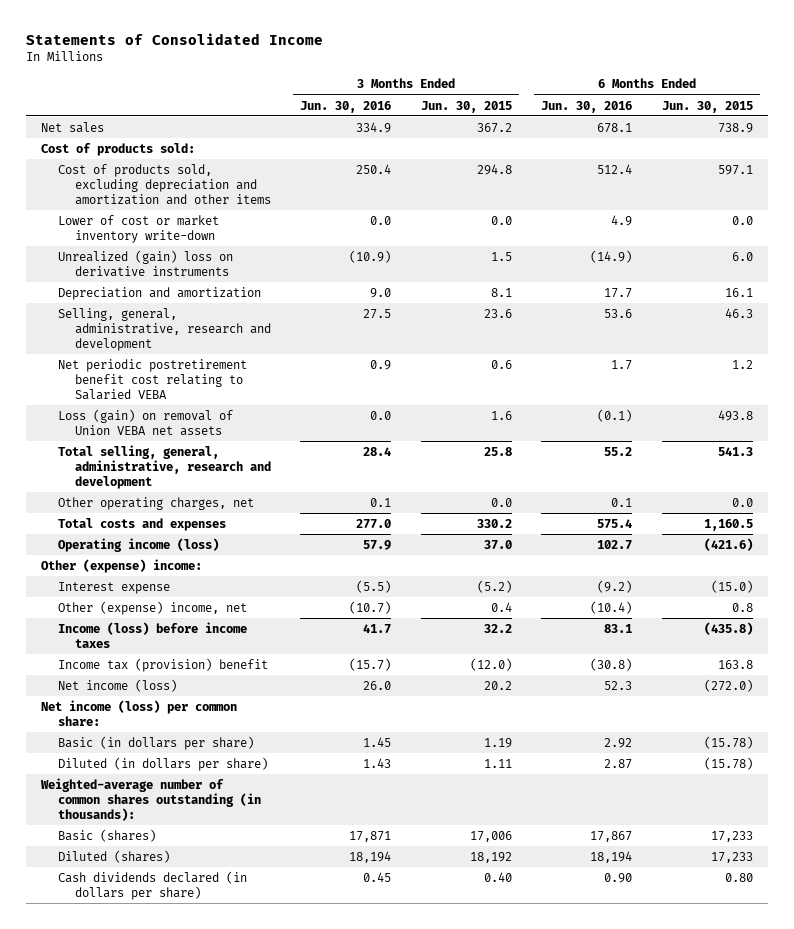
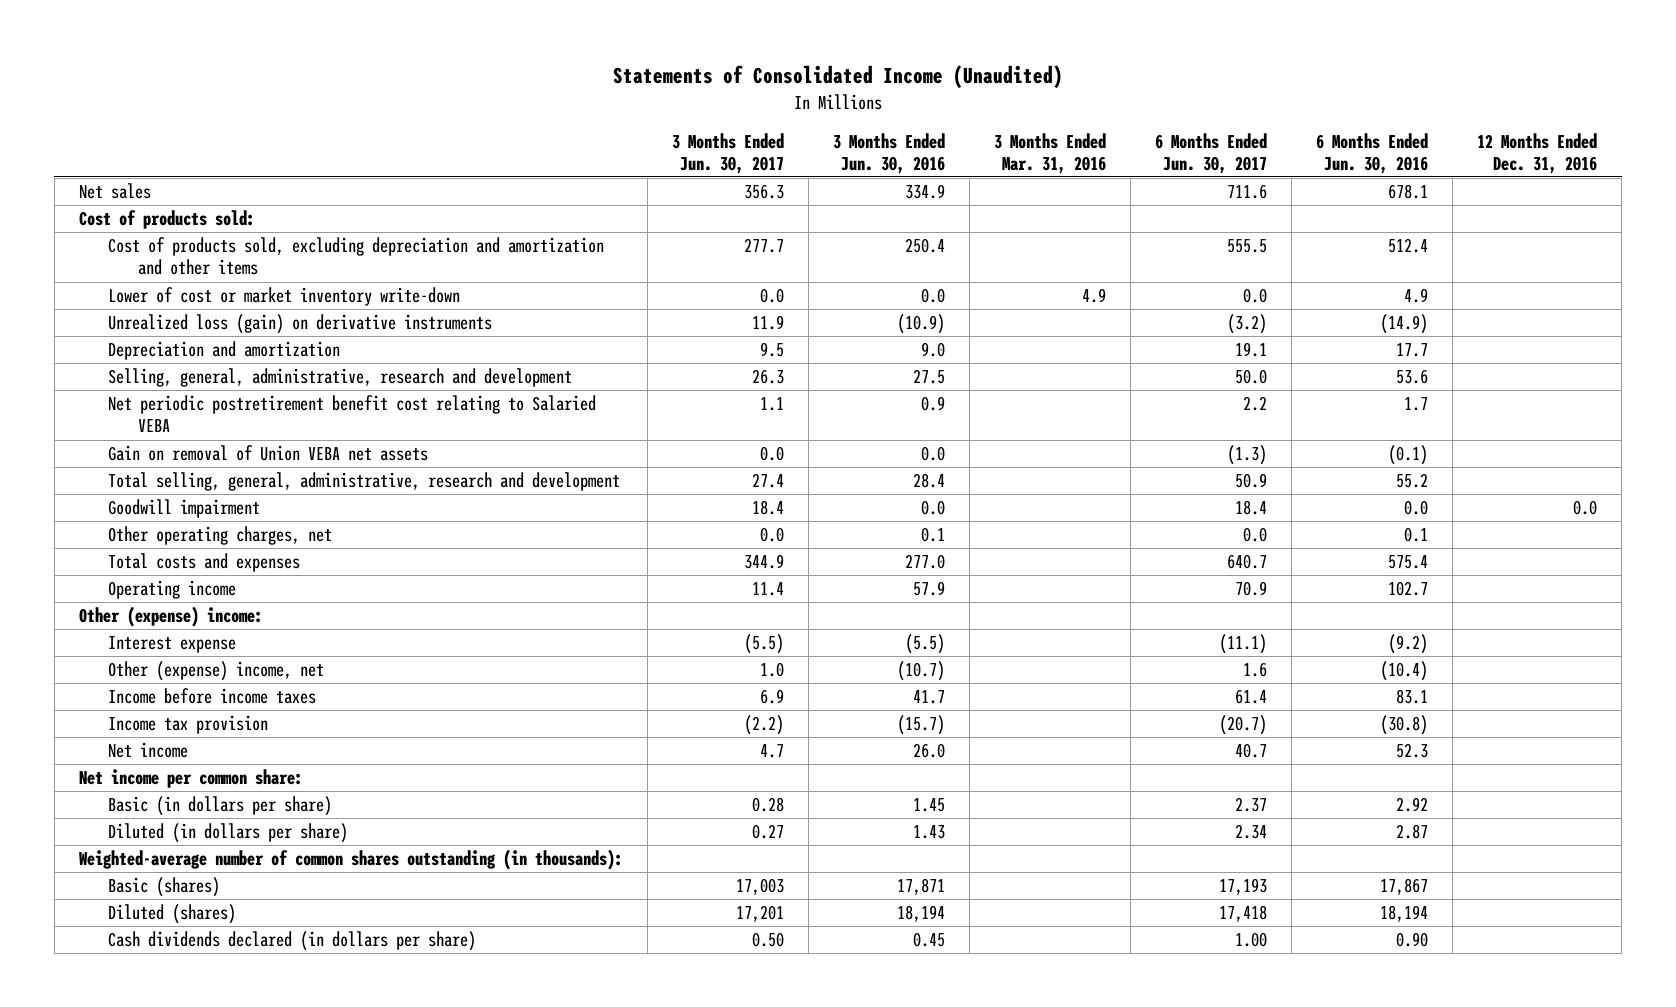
[26,33,324,46] Statements of Consolidated Income -> [612,65,1063,89] Statements of Consolidated Income (Unaudited)
[420,100,512,113] Jun. 30, 2015 -> none
[662,100,754,113] Jun. 30, 2015 -> none
none -> [671,132,784,174] 3 Months Ended Jun. 30, 2017
none -> [993,132,1106,174] 3 Months Ended Mar. 31, 2016
none -> [1154,132,1267,174] 6 Months Ended Jun. 30, 2017
none -> [1477,132,1598,174] 12 Months Ended Dec. 31, 2016
[57,249,233,277] Unrealized (gain) loss on derivative instruments -> [108,314,493,335] Unrealized loss (gain) on derivative instruments
[57,408,233,436] Loss (gain) on removal of Union VEBA net assets -> [108,445,429,462] Gain on removal of Union VEBA net assets
none -> [108,499,261,519] Goodwill impairment
[57,537,219,552] Operating income (loss) -> [108,580,237,600] Operating income
[57,621,247,648] Income (loss) before income taxes -> [108,688,317,705] Income before income taxes
[57,657,268,672] Income tax (provision) benefit -> [108,715,269,735] Income tax provision
[57,678,177,692] Net income (loss) -> [108,742,189,759] Net income
[41,699,238,726] Net income (loss) per common share: -> [78,769,303,789] Net income per common share:

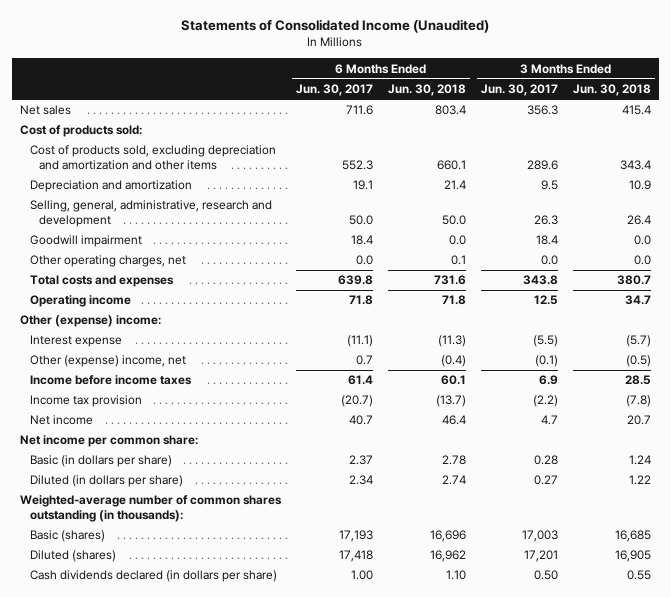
[832,132,945,174] 3 Months Ended Jun. 30, 2016 -> none
[993,132,1106,174] 3 Months Ended Mar. 31, 2016 -> none
[1316,132,1429,174] 6 Months Ended Jun. 30, 2016 -> none
[1477,132,1598,174] 12 Months Ended Dec. 31, 2016 -> none
none -> [387,84,466,97] Jun. 30, 2018
none -> [573,84,652,97] Jun. 30, 2018
[108,287,461,307] Lower of cost or market inventory write-down -> none
[108,314,493,335] Unrealized loss (gain) on derivative instruments -> none
[743,238,784,254] 277.7 -> [527,160,559,171] 289.6
[1226,239,1267,254] 555.5 -> [341,160,373,171] 552.3
[108,395,597,433] Net periodic postretirement benefit cost relating to Salaried VEBA -> none
[108,445,429,462] Gain on removal of Union VEBA net assets -> none
[108,472,621,492] Total selling, general, administrative, research and development -> none
[743,554,784,570] 344.9 -> [523,275,559,286] 343.8
[1226,554,1267,570] 640.7 -> [337,275,373,286] 639.8
[751,582,784,597] 11.4 -> [534,295,559,306] 12.5
[1234,581,1267,597] 70.9 -> [348,295,373,306] 71.8
[759,662,784,678] 1.0 -> [535,355,559,368] (0.1)
[1242,662,1267,678] 1.6 -> [355,355,373,366] 0.7

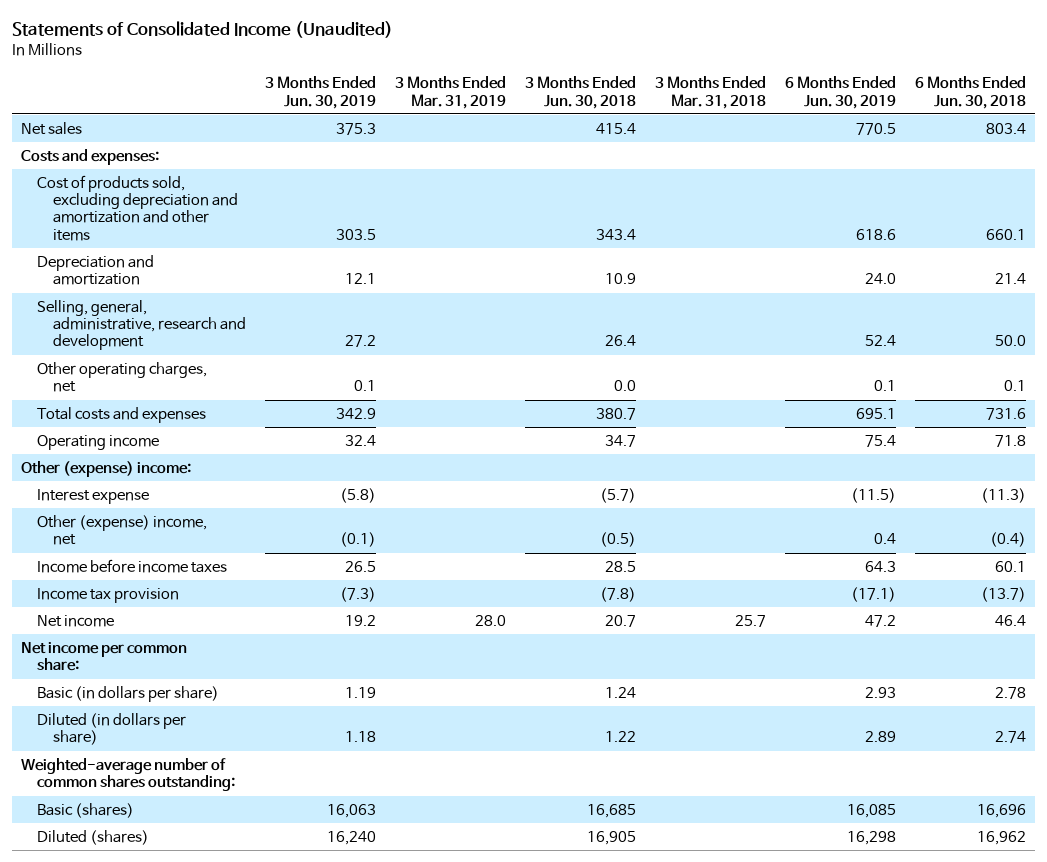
[295,84,373,97] Jun. 30, 2017 -> none
[481,84,559,97] Jun. 30, 2017 -> none
none -> [265,76,377,109] 3 Months Ended Jun. 30, 2019
none -> [395,76,507,109] 3 Months Ended Mar. 31, 2019
none -> [654,76,766,109] 3 Months Ended Mar. 31, 2018
none -> [784,76,896,109] 6 Months Ended Jun. 30, 2019
[19,125,142,138] Cost of products sold: -> none
none -> [21,148,160,165] Costs and expenses:
[29,235,142,248] Goodwill impairment -> none
[19,495,282,523] Weighted-average number of common shares outstanding (in thousands): -> [21,757,236,792] Weighted-average number of common shares outstanding:
[29,570,277,583] Cash dividends declared (in dollars per share) -> none

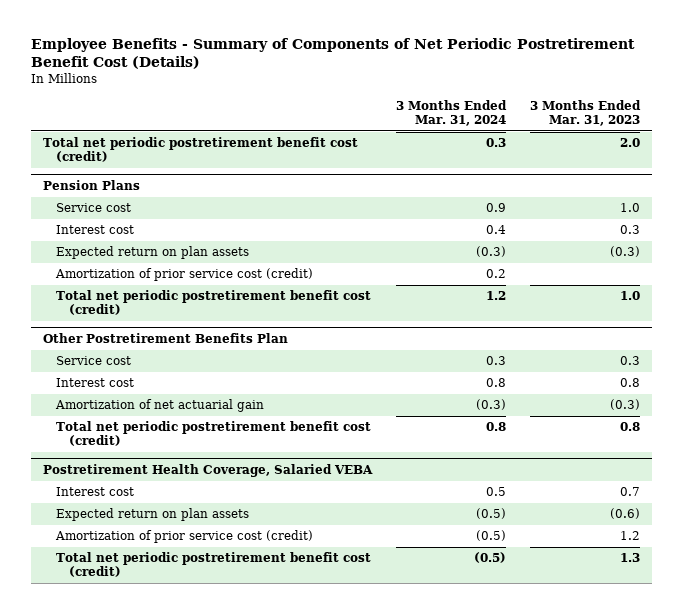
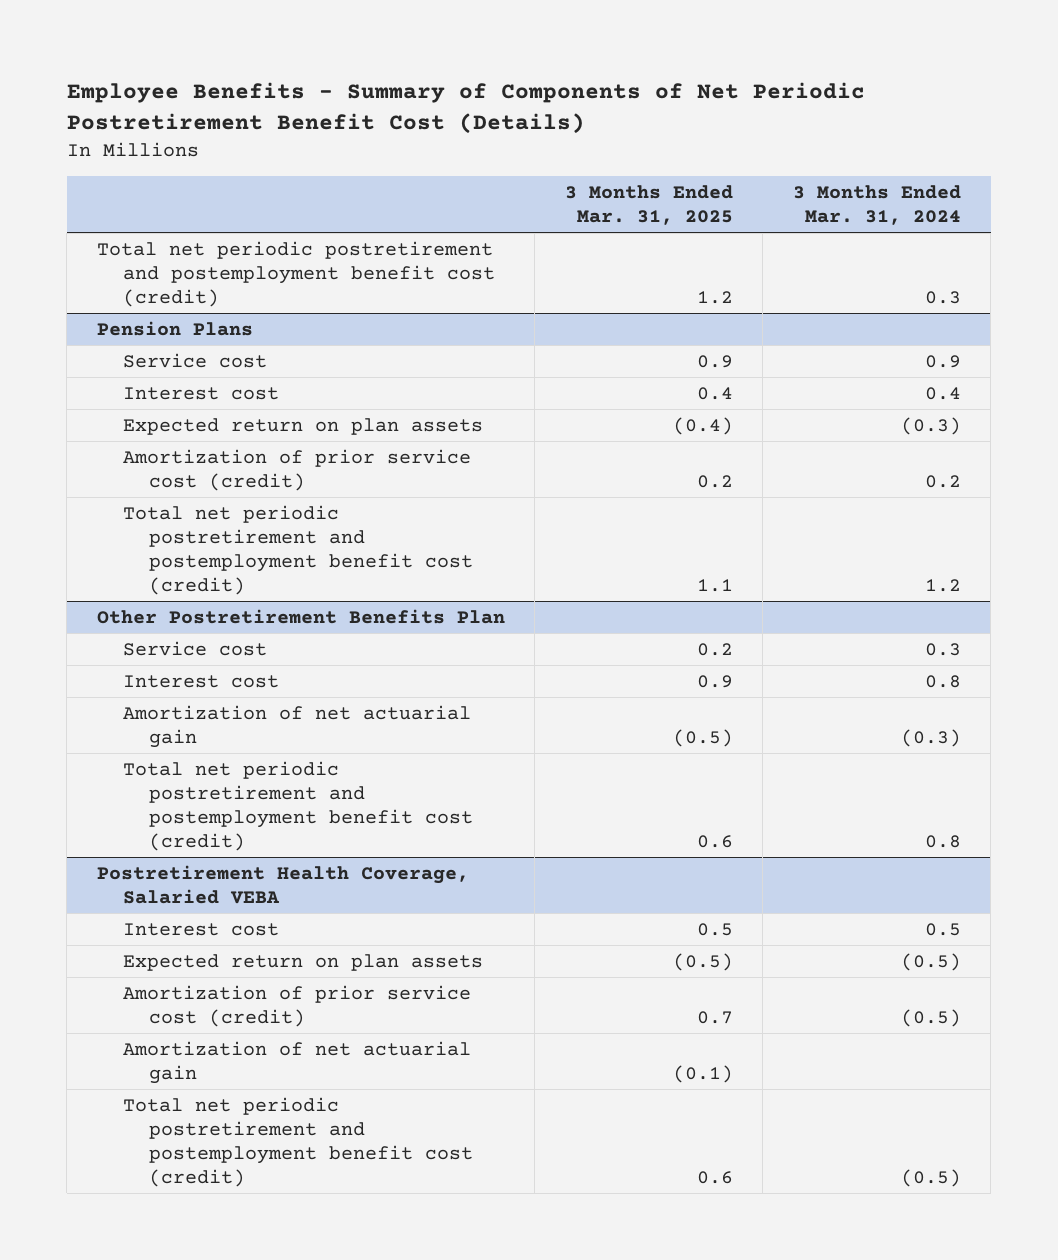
[530,100,642,127] 3 Months Ended Mar. 31, 2023 -> none
none -> [564,184,733,226] 3 Months Ended Mar. 31, 2025
[42,137,358,163] Total net periodic postretirement benefit cost (credit) -> [96,240,496,308] Total net periodic postretirement and postemployment benefit cost (credit)
[55,290,371,316] Total net periodic postretirement benefit cost (credit) -> [123,504,474,596] Total net periodic postretirement and postemployment benefit cost (credit)
[55,421,371,447] Total net periodic postretirement benefit cost (credit) -> [123,760,474,852] Total net periodic postretirement and postemployment benefit cost (credit)
none -> [123,1040,472,1084] Amortization of net actuarial gain
[55,552,371,578] Total net periodic postretirement benefit cost (credit) -> [123,1096,474,1188] Total net periodic postretirement and postemployment benefit cost (credit)

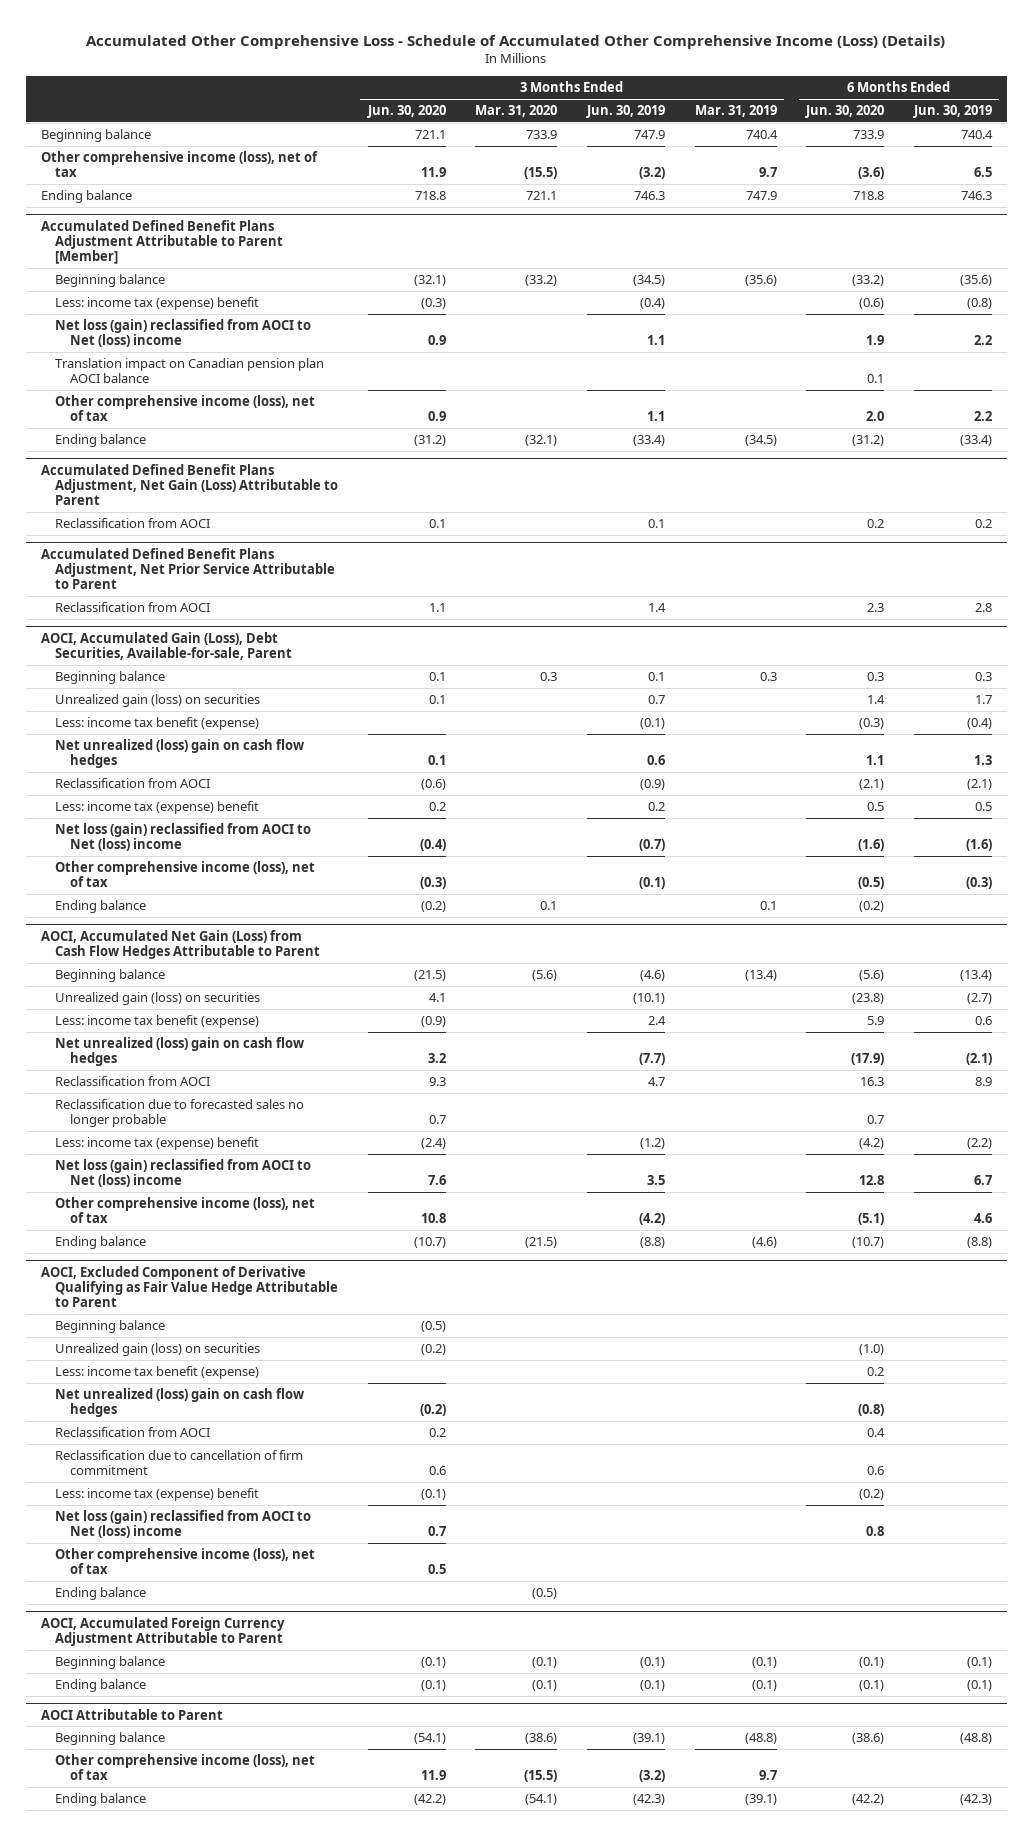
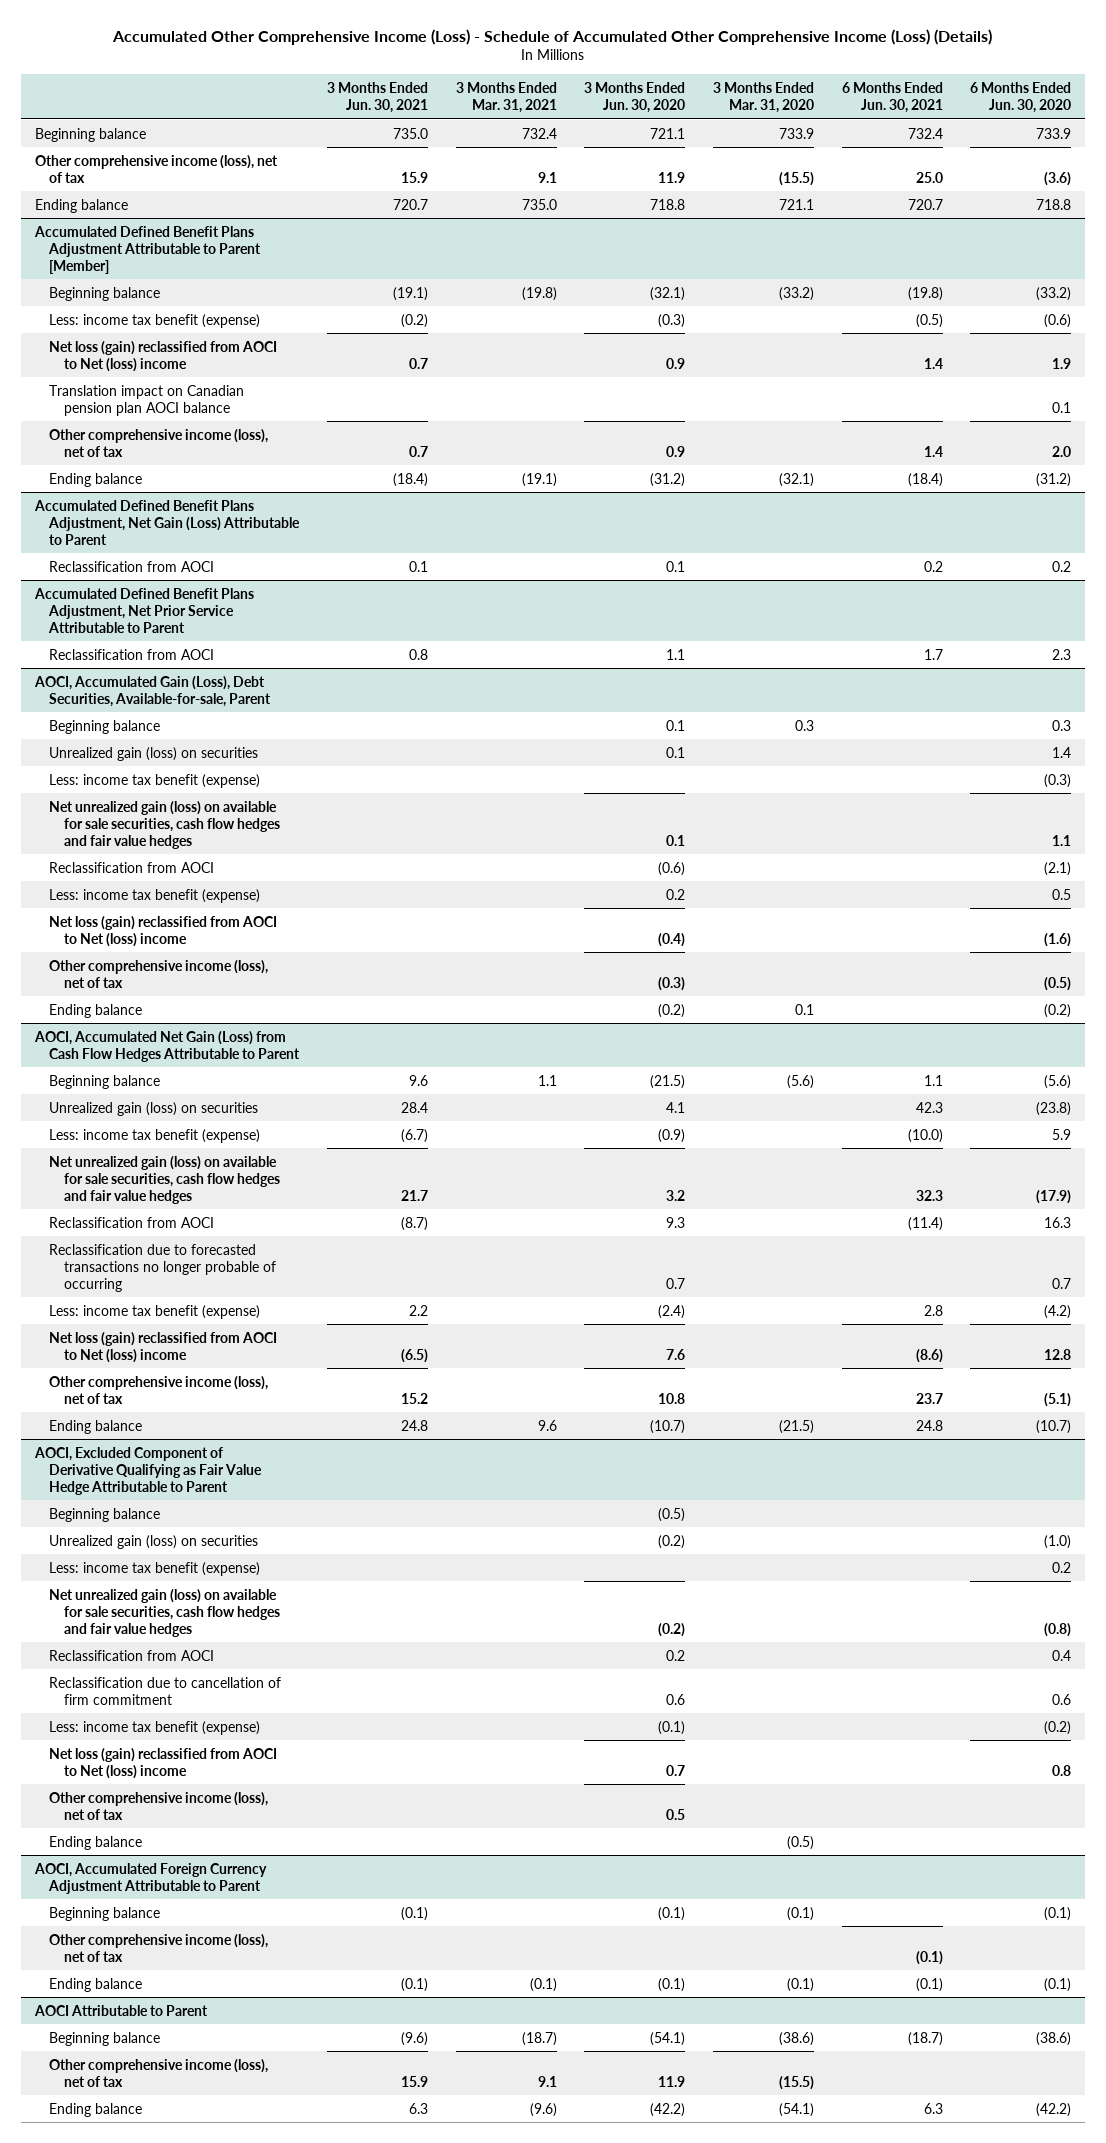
[86,34,946,49] Accumulated Other Comprehensive Loss - Schedule of Accumulated Other Comprehensive Income (Loss) (Details) -> [111,28,992,45] Accumulated Other Comprehensive Income (Loss) - Schedule of Accumulated Other Comprehensive Income (Loss) (Details)
[586,105,666,119] Jun. 30, 2019 -> none
[694,105,777,118] Mar. 31, 2019 -> none
[912,105,992,119] Jun. 30, 2019 -> none
none -> [326,81,428,113] 3 Months Ended Jun. 30, 2021
none -> [455,81,557,113] 3 Months Ended Mar. 31, 2021
none -> [841,81,943,113] 6 Months Ended Jun. 30, 2021
[55,297,260,311] Less: income tax (expense) benefit -> [49,313,261,328] Less: income tax benefit (expense)
[55,739,305,769] Net unrealized (loss) gain on cash flow hedges -> [49,800,281,849] Net unrealized gain (loss) on available for sale securities, cash flow hedges and fair value hedges
[55,801,260,815] Less: income tax (expense) benefit -> [49,888,261,903] Less: income tax benefit (expense)
[55,1037,305,1067] Net unrealized (loss) gain on cash flow hedges -> [49,1155,281,1204] Net unrealized gain (loss) on available for sale securities, cash flow hedges and fair value hedges
[55,1099,305,1128] Reclassification due to forecasted sales no longer probable -> [49,1243,277,1292] Reclassification due to forecasted transactions no longer probable of occurring
[55,1137,260,1151] Less: income tax (expense) benefit -> [49,1304,261,1319] Less: income tax benefit (expense)
[55,1388,305,1418] Net unrealized (loss) gain on cash flow hedges -> [49,1588,281,1637] Net unrealized gain (loss) on available for sale securities, cash flow hedges and fair value hedges
[55,1488,260,1502] Less: income tax (expense) benefit -> [49,1720,261,1735] Less: income tax benefit (expense)
none -> [49,1933,269,1962] Other comprehensive income (loss), net of tax

